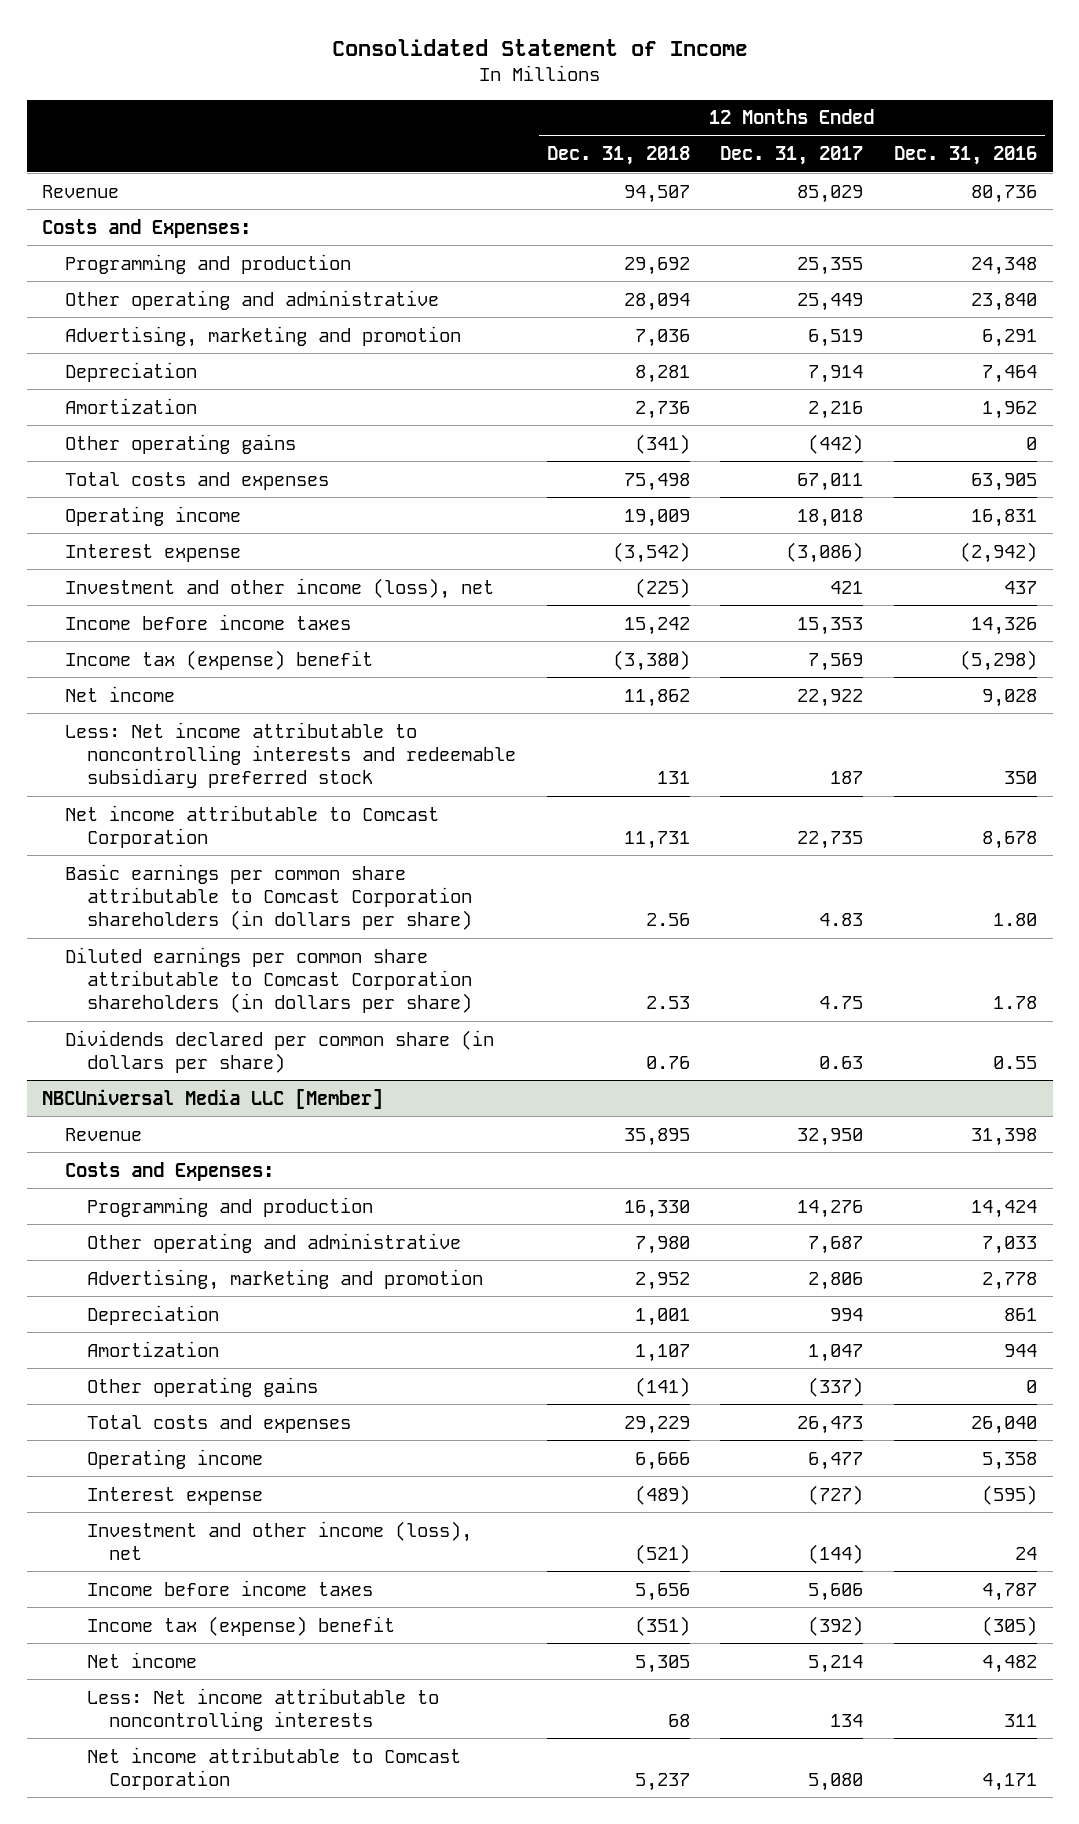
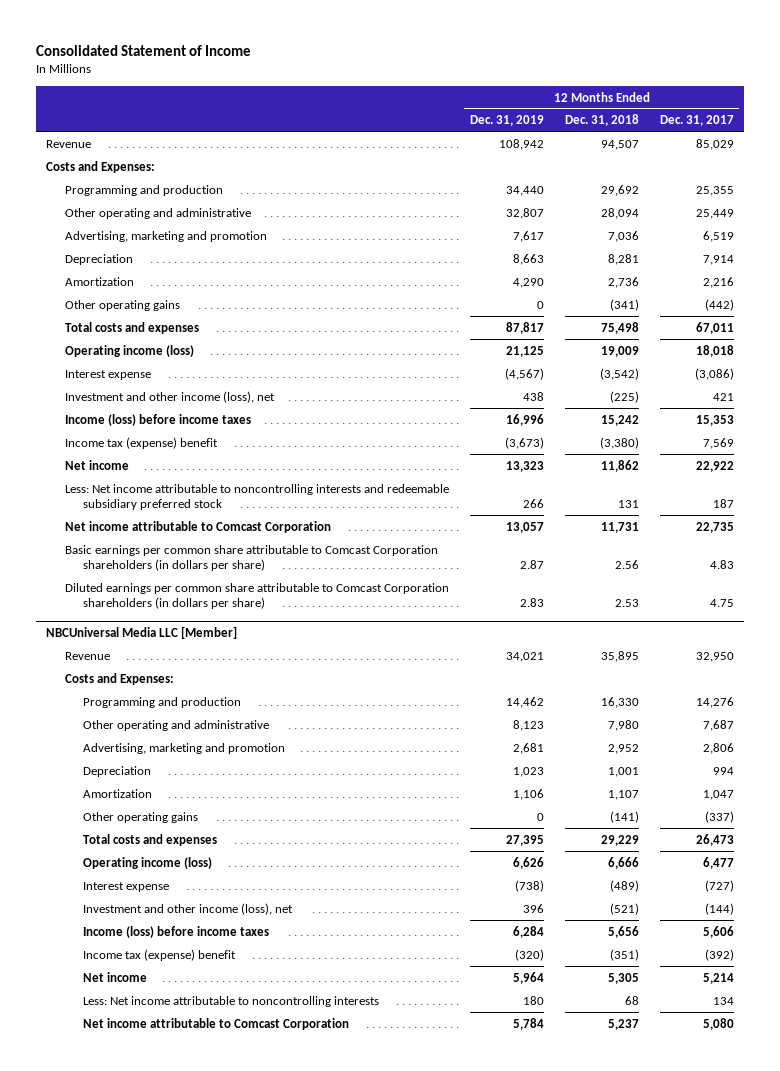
[894,146,1038,166] Dec. 31, 2016 -> none
none -> [469,115,544,127] Dec. 31, 2019
[64,505,241,526] Operating income -> [64,344,194,357] Operating income (loss)
[64,613,351,630] Income before income taxes -> [64,413,251,426] Income (loss) before income taxes
[64,1029,494,1073] Dividends declared per common share (in dollars per share) -> none
[86,1448,263,1469] Operating income -> [83,856,213,869] Operating income (loss)
[86,1579,373,1596] Income before income taxes -> [83,925,270,938] Income (loss) before income taxes

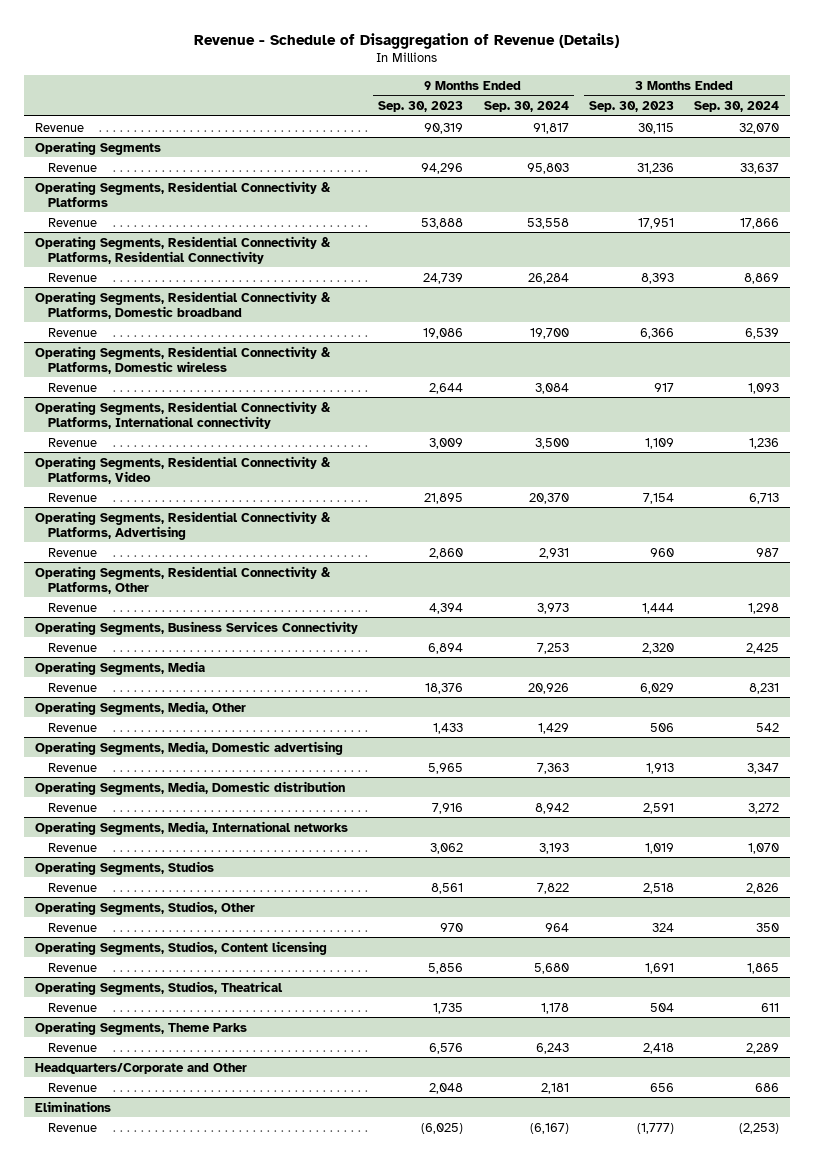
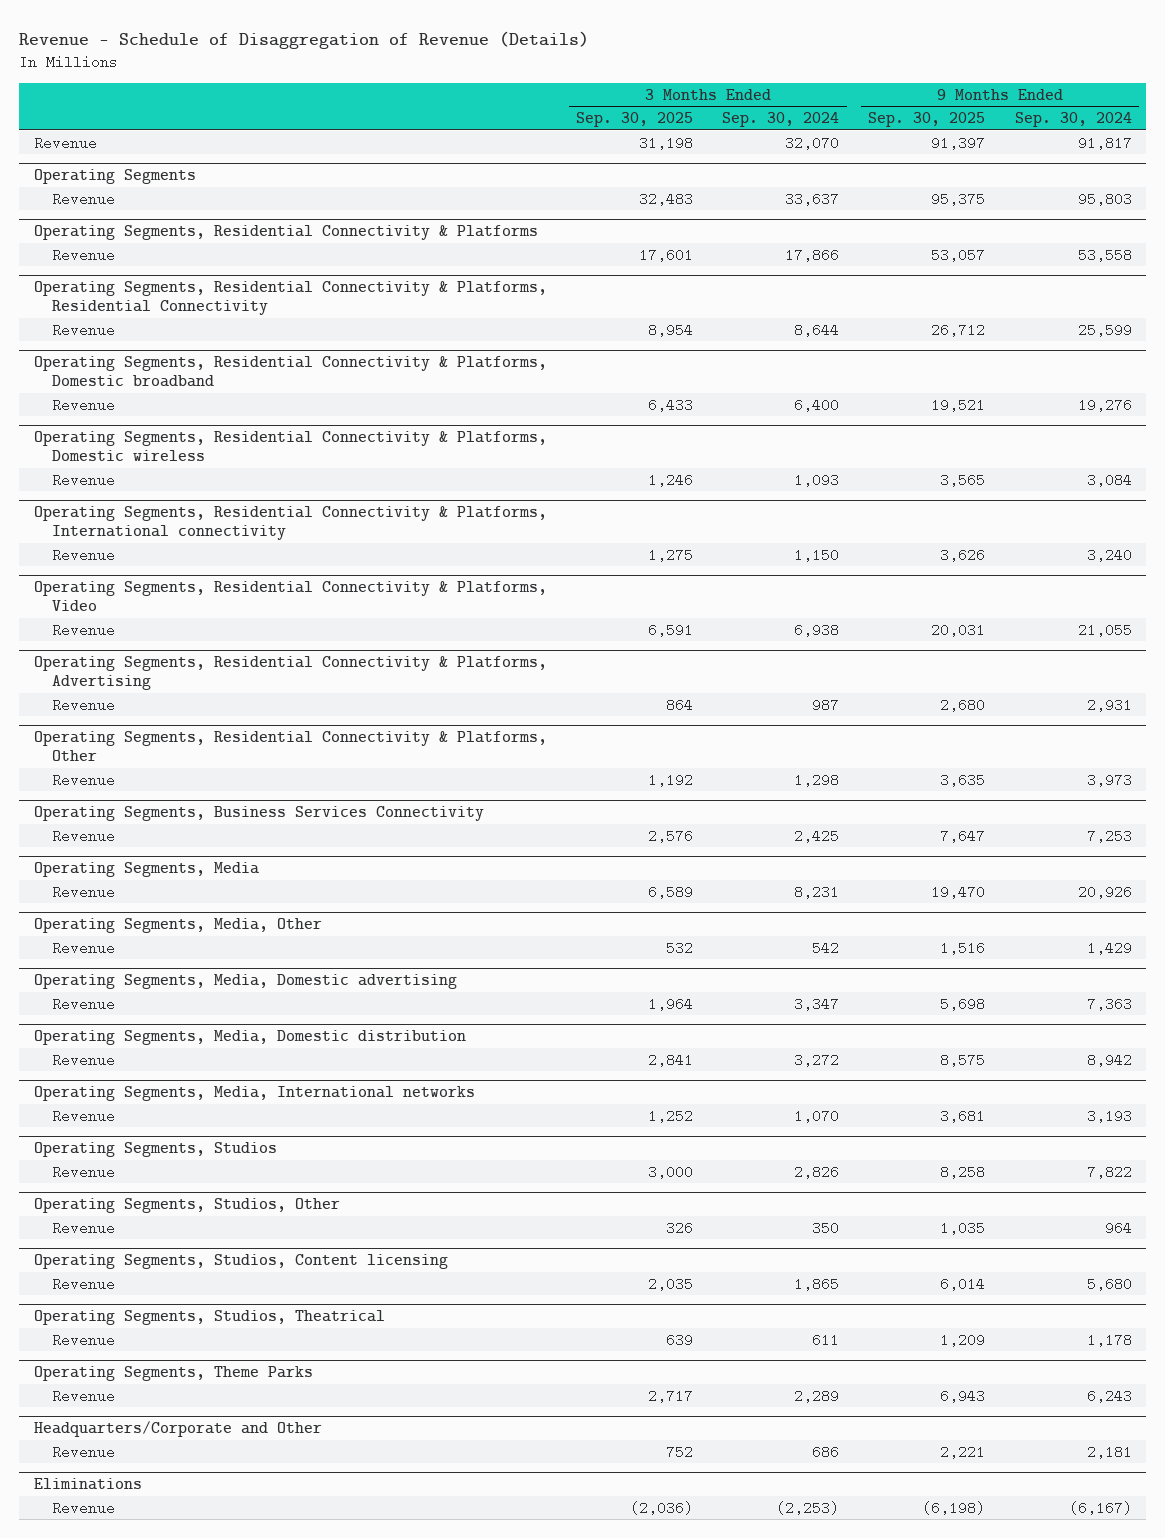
[378,101,464,113] Sep. 30, 2023 -> none
[588,101,674,113] Sep. 30, 2023 -> none
none -> [576,112,694,128] Sep. 30, 2025
none -> [868,112,986,128] Sep. 30, 2025
[527,272,569,284] 26,284 -> [1077,322,1132,337] 25,599
[744,272,780,284] 8,869 -> [794,322,840,337] 8,644
[529,327,569,339] 19,700 -> [1077,397,1132,412] 19,276
[745,327,780,339] 6,539 -> [794,397,840,412] 6,400
[534,437,569,449] 3,500 -> [1086,547,1132,562] 3,240
[749,437,780,449] 1,236 -> [794,547,840,562] 1,150
[528,492,569,504] 20,370 -> [1077,622,1132,637] 21,055
[749,492,780,504] 6,713 -> [794,622,840,637] 6,938

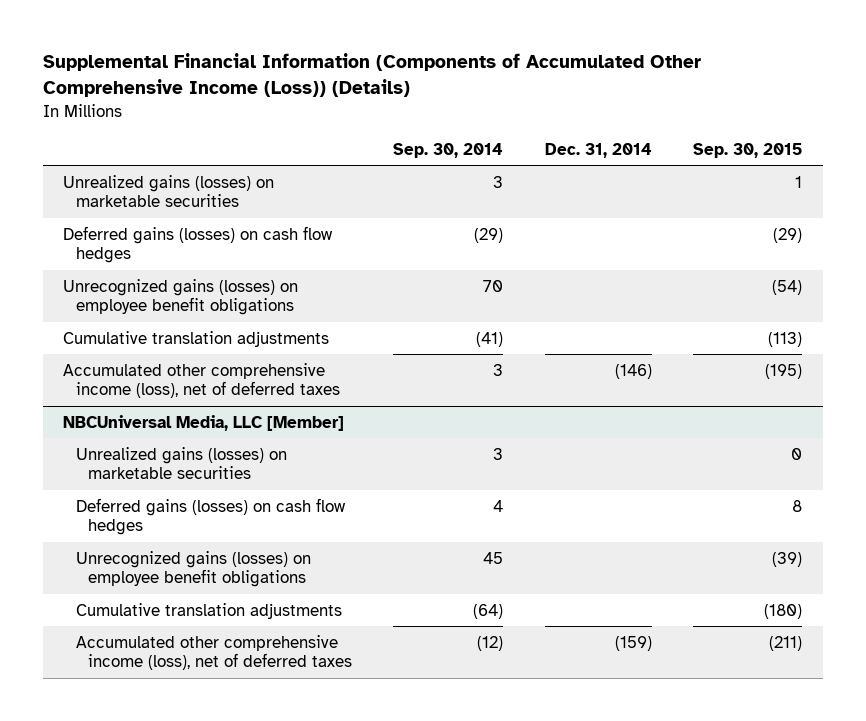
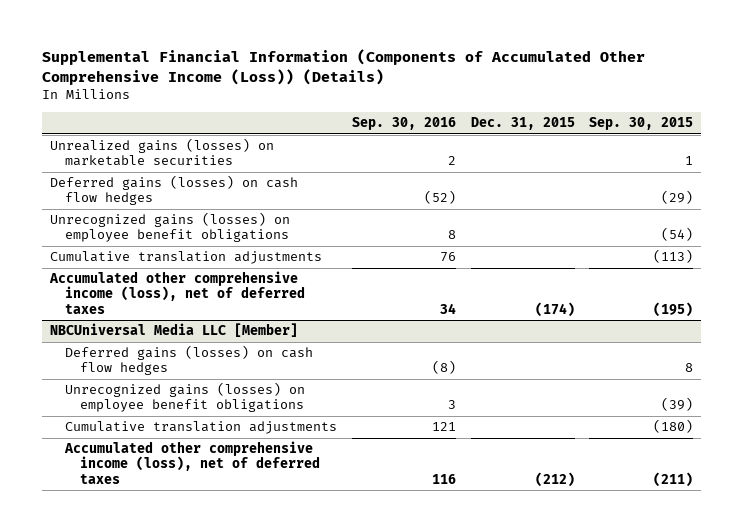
[393,143,504,159] Sep. 30, 2014 -> none
[544,143,652,159] Dec. 31, 2014 -> none
none -> [351,117,456,131] Sep. 30, 2016
none -> [470,117,575,131] Dec. 31, 2015
[75,446,287,480] Unrealized gains (losses) on marketable securities -> none
[63,414,345,431] NBCUniversal Media, LLC [Member] -> [49,323,298,338] NBCUniversal Media LLC [Member]

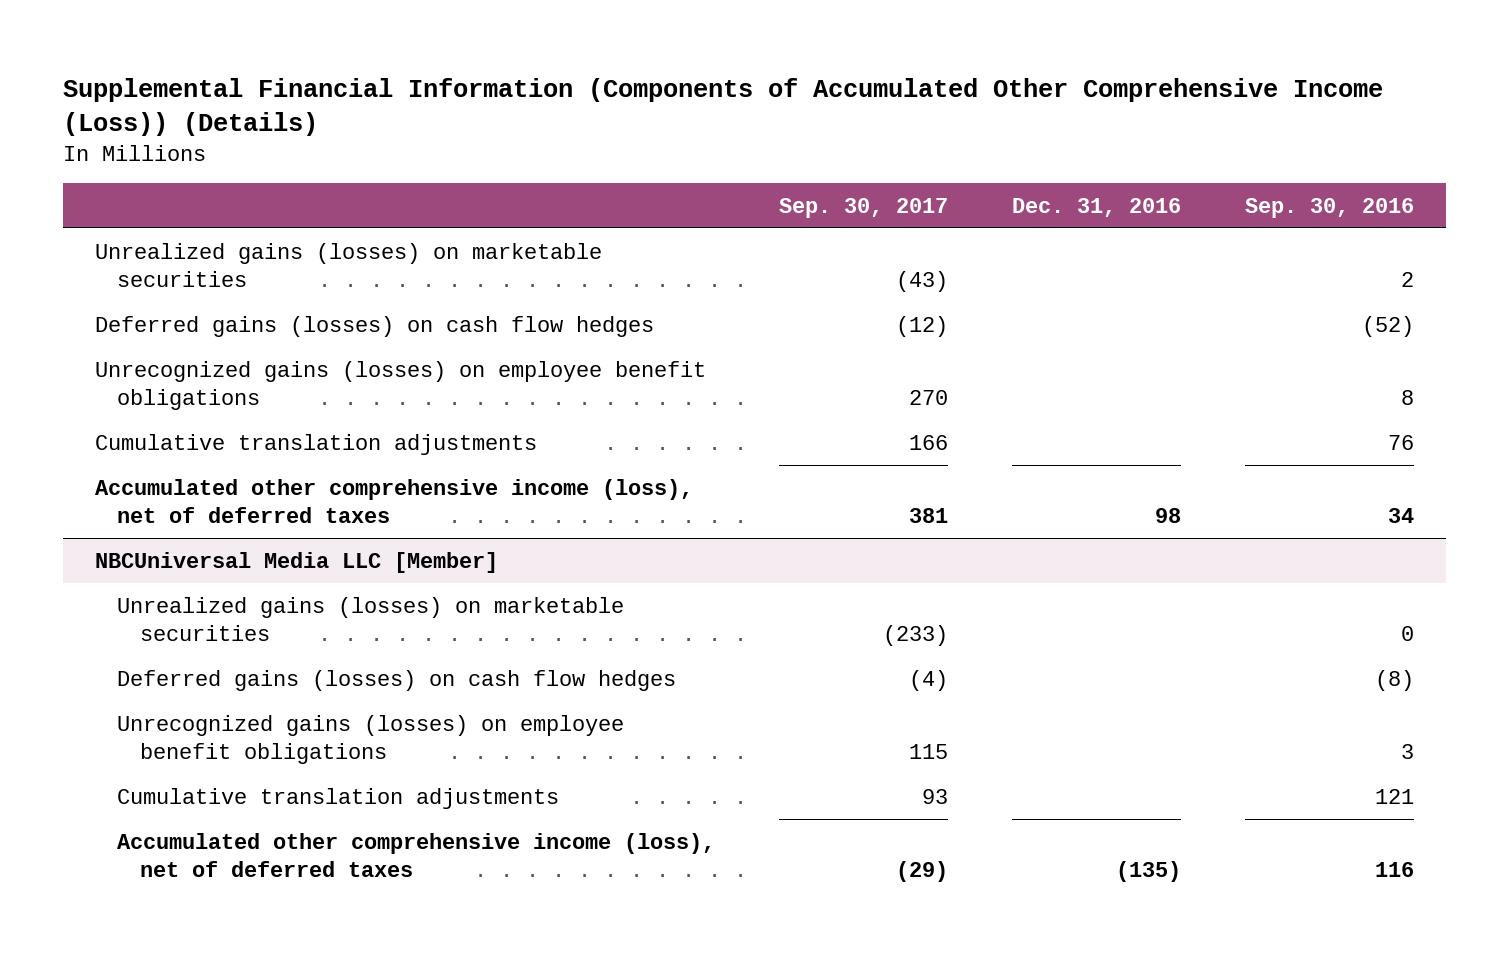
[470,117,575,131] Dec. 31, 2015 -> none
[589,117,694,131] Sep. 30, 2015 -> none
none -> [779,197,949,218] Sep. 30, 2017
none -> [1012,197,1182,217] Dec. 31, 2016
none -> [117,596,625,641] Unrealized gains (losses) on marketable securities

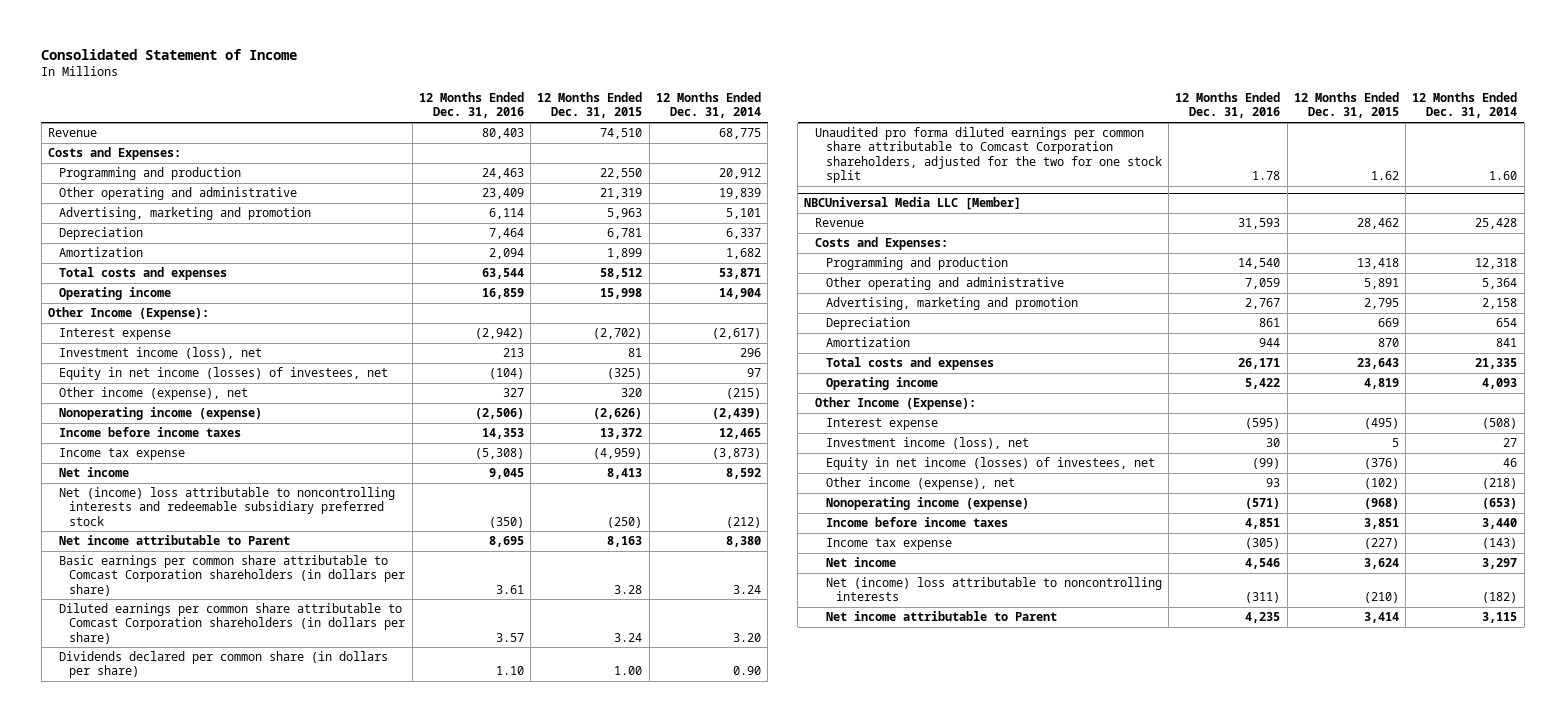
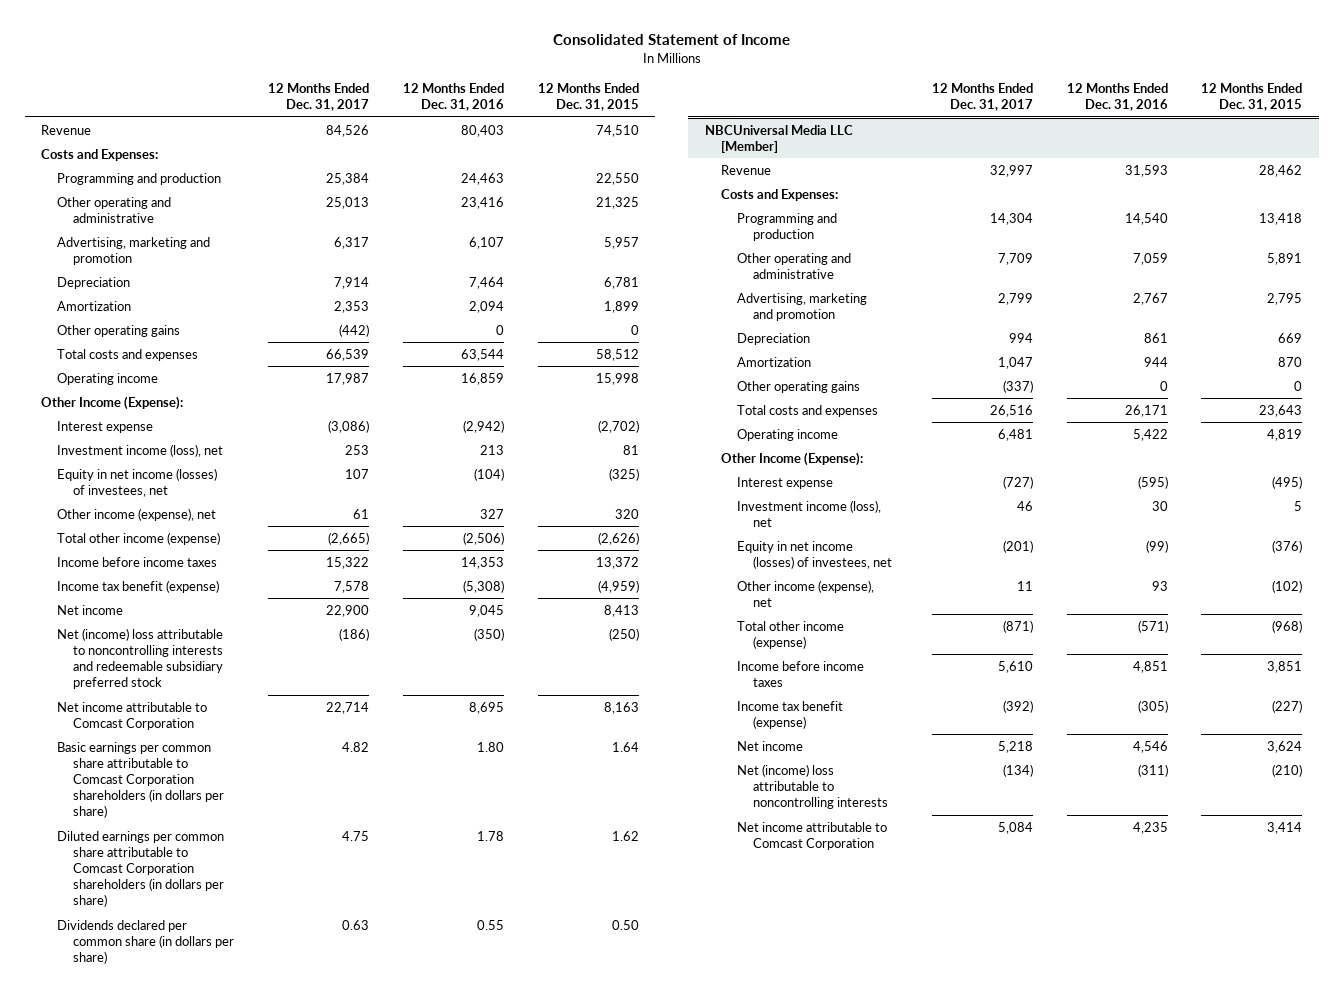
[655,92,761,119] 12 Months Ended Dec. 31, 2014 -> none
none -> [268,83,370,112] 12 Months Ended Dec. 31, 2017
[481,188,524,200] 23,409 -> [460,196,504,209] 23,416
[600,188,643,200] 21,319 -> [595,196,639,209] 21,325
[488,208,524,220] 6,114 -> [468,236,504,249] 6,107
[607,208,643,220] 5,963 -> [603,236,639,249] 5,957
none -> [57,324,181,337] Other operating gains
[58,407,262,421] Nonoperating income (expense) -> [57,531,221,545] Total other income (expense)
[58,448,185,461] Income tax expense -> [57,579,220,593] Income tax benefit (expense)
[815,127,1162,184] Unaudited pro forma diluted earnings per common share attributable to Comcast Corporation shareholders, adjusted for the two for one stock split -> none
[58,535,290,546] Net income attributable to Parent -> [57,701,208,731] Net income attributable to Comcast Corporation
[495,584,524,594] 3.61 -> [476,741,504,752] 1.80
[614,584,643,594] 3.28 -> [611,741,639,752] 1.64
[495,632,524,642] 3.57 -> [476,830,504,841] 1.78
[614,632,643,642] 3.24 -> [611,830,639,841] 1.62
[495,666,524,676] 1.10 -> [476,919,504,930] 0.55
[614,666,643,676] 1.00 -> [611,919,639,930] 0.50
none -> [737,380,861,393] Other operating gains
[825,497,1029,511] Nonoperating income (expense) -> [737,620,845,650] Total other income (expense)
[825,538,952,551] Income tax expense -> [737,700,844,730] Income tax benefit (expense)
[825,611,1057,622] Net income attributable to Parent -> [737,821,888,851] Net income attributable to Comcast Corporation

